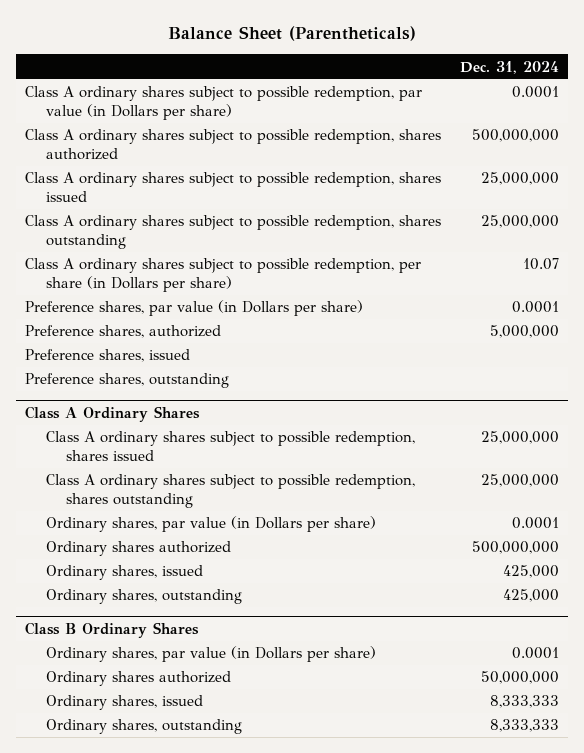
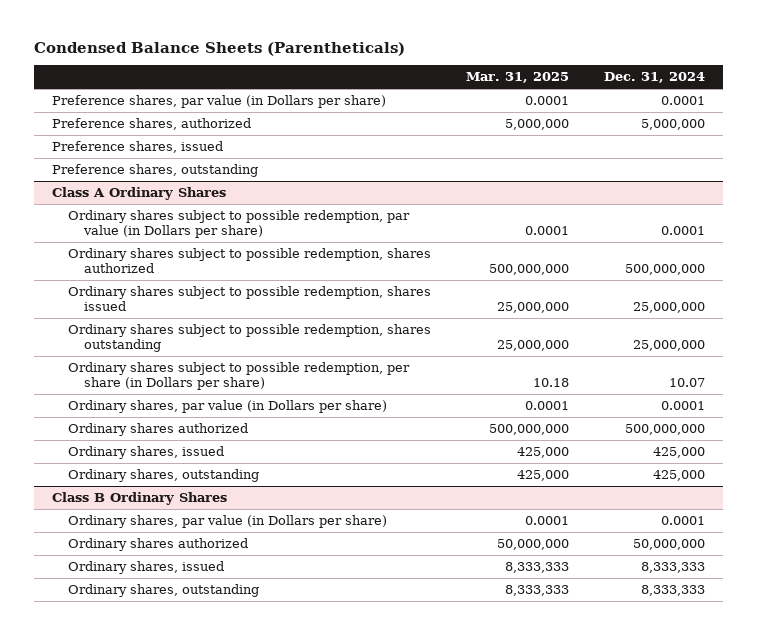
[168,26,417,42] Balance Sheet (Parentheticals) -> [33,42,405,57] Condensed Balance Sheets (Parentheticals)
none -> [465,72,569,84] Mar. 31, 2025
[25,86,423,121] Class A ordinary shares subject to possible redemption, par value (in Dollars per share) -> none
[25,129,442,161] Class A ordinary shares subject to possible redemption, shares authorized -> none
[25,172,442,203] Class A ordinary shares subject to possible redemption, shares issued -> none
[25,215,442,250] Class A ordinary shares subject to possible redemption, shares outstanding -> none
[25,258,422,293] Class A ordinary shares subject to possible redemption, per share (in Dollars per share) -> none
none -> [67,209,410,239] Ordinary shares subject to possible redemption, par value (in Dollars per share)
none -> [67,247,431,274] Ordinary shares subject to possible redemption, shares authorized
[45,431,415,462] Class A ordinary shares subject to possible redemption, shares issued -> [67,285,431,312] Ordinary shares subject to possible redemption, shares issued
[45,474,415,509] Class A ordinary shares subject to possible redemption, shares outstanding -> [67,323,431,353] Ordinary shares subject to possible redemption, shares outstanding
none -> [67,361,410,391] Ordinary shares subject to possible redemption, per share (in Dollars per share)

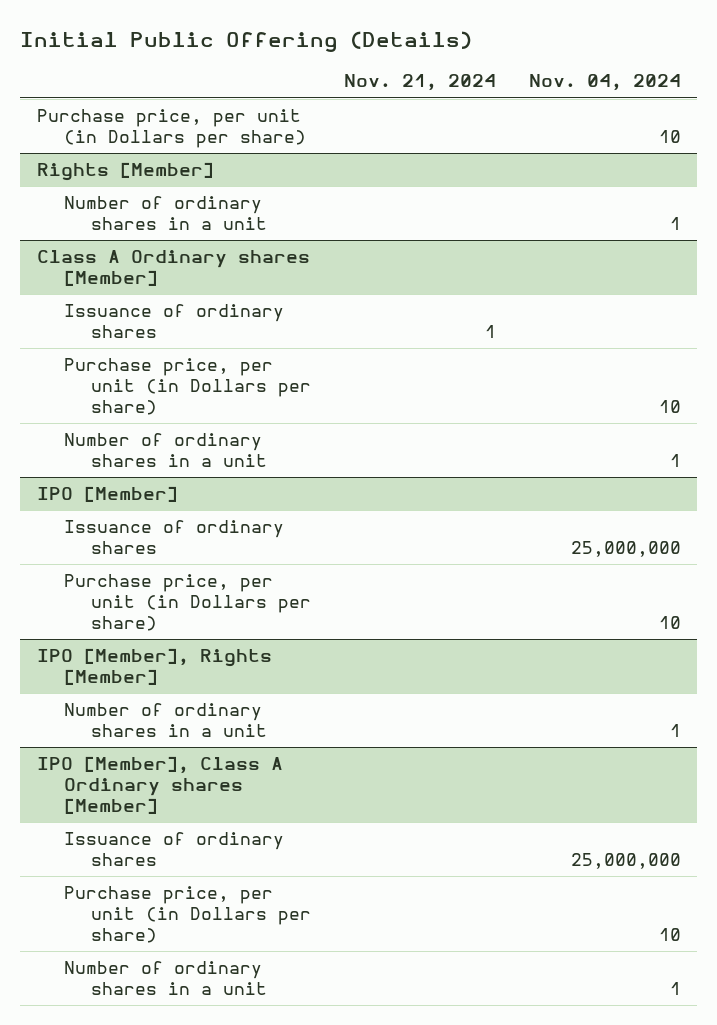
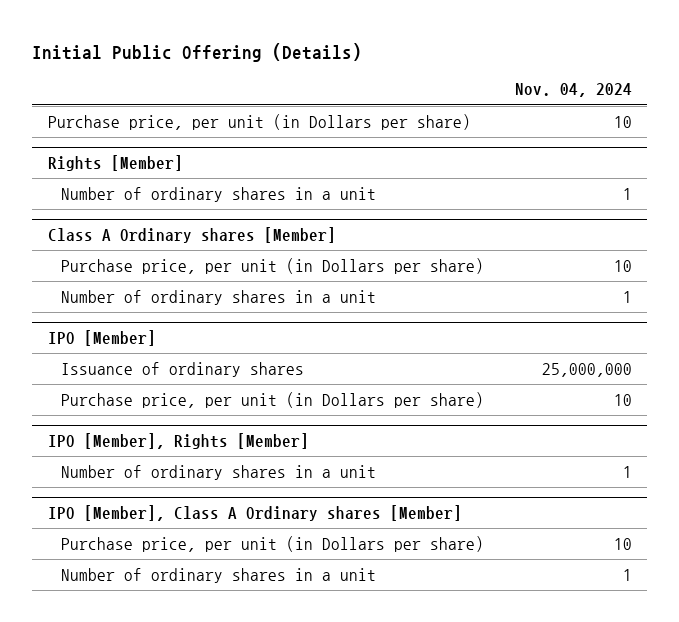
[343,74,496,92] Nov. 21, 2024 -> none
[63,304,284,339] Issuance of ordinary shares -> none
[63,832,284,867] Issuance of ordinary shares -> none

